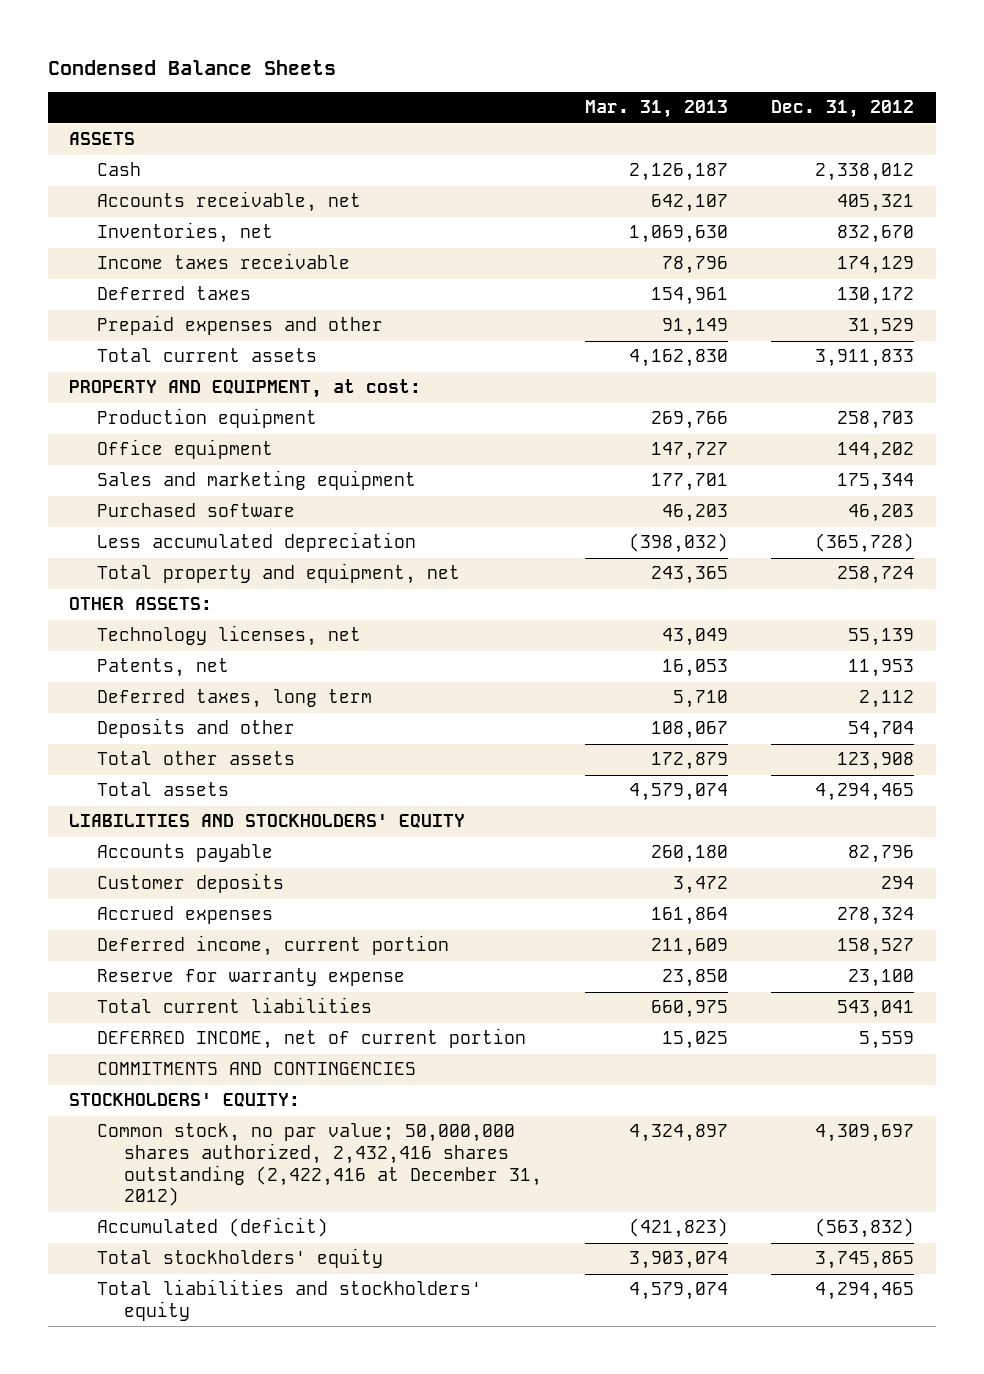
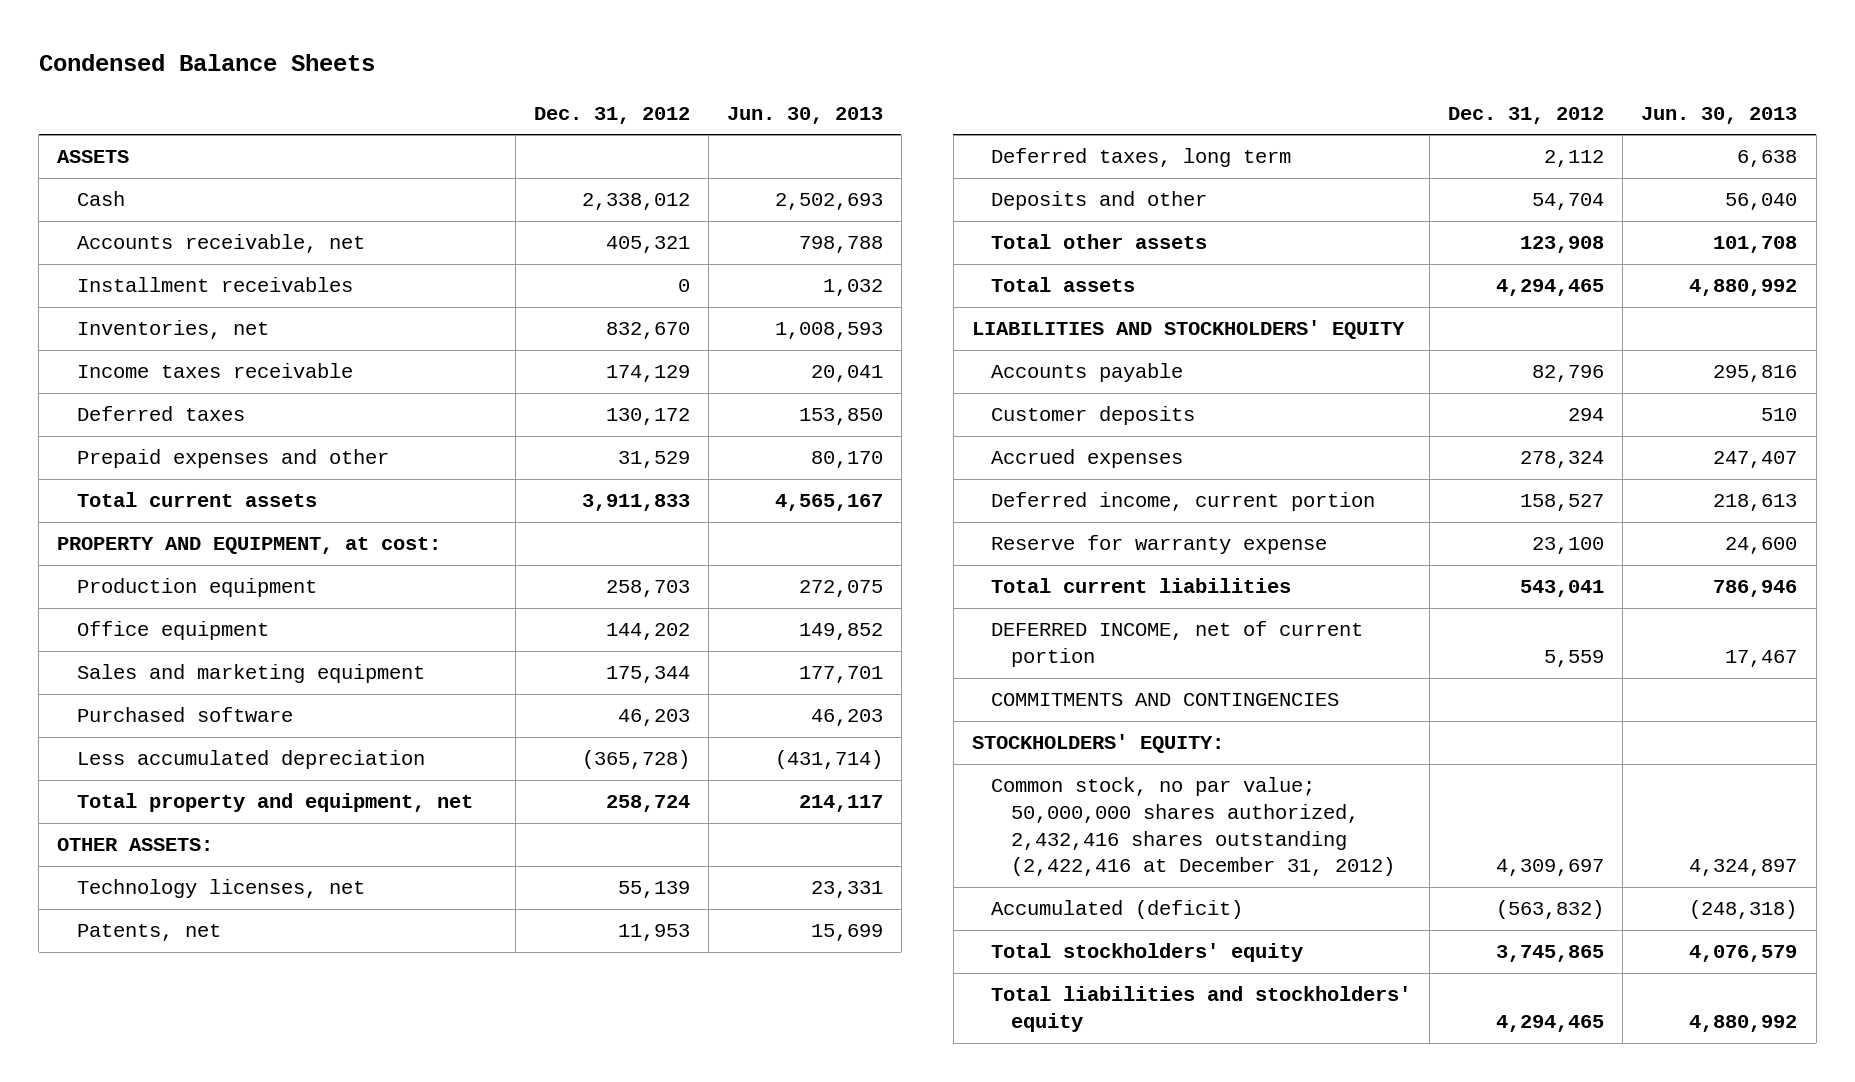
[585,100,729,119] Mar. 31, 2013 -> none
none -> [726,106,883,124] Jun. 30, 2013
none -> [76,277,353,293] Installment receivables

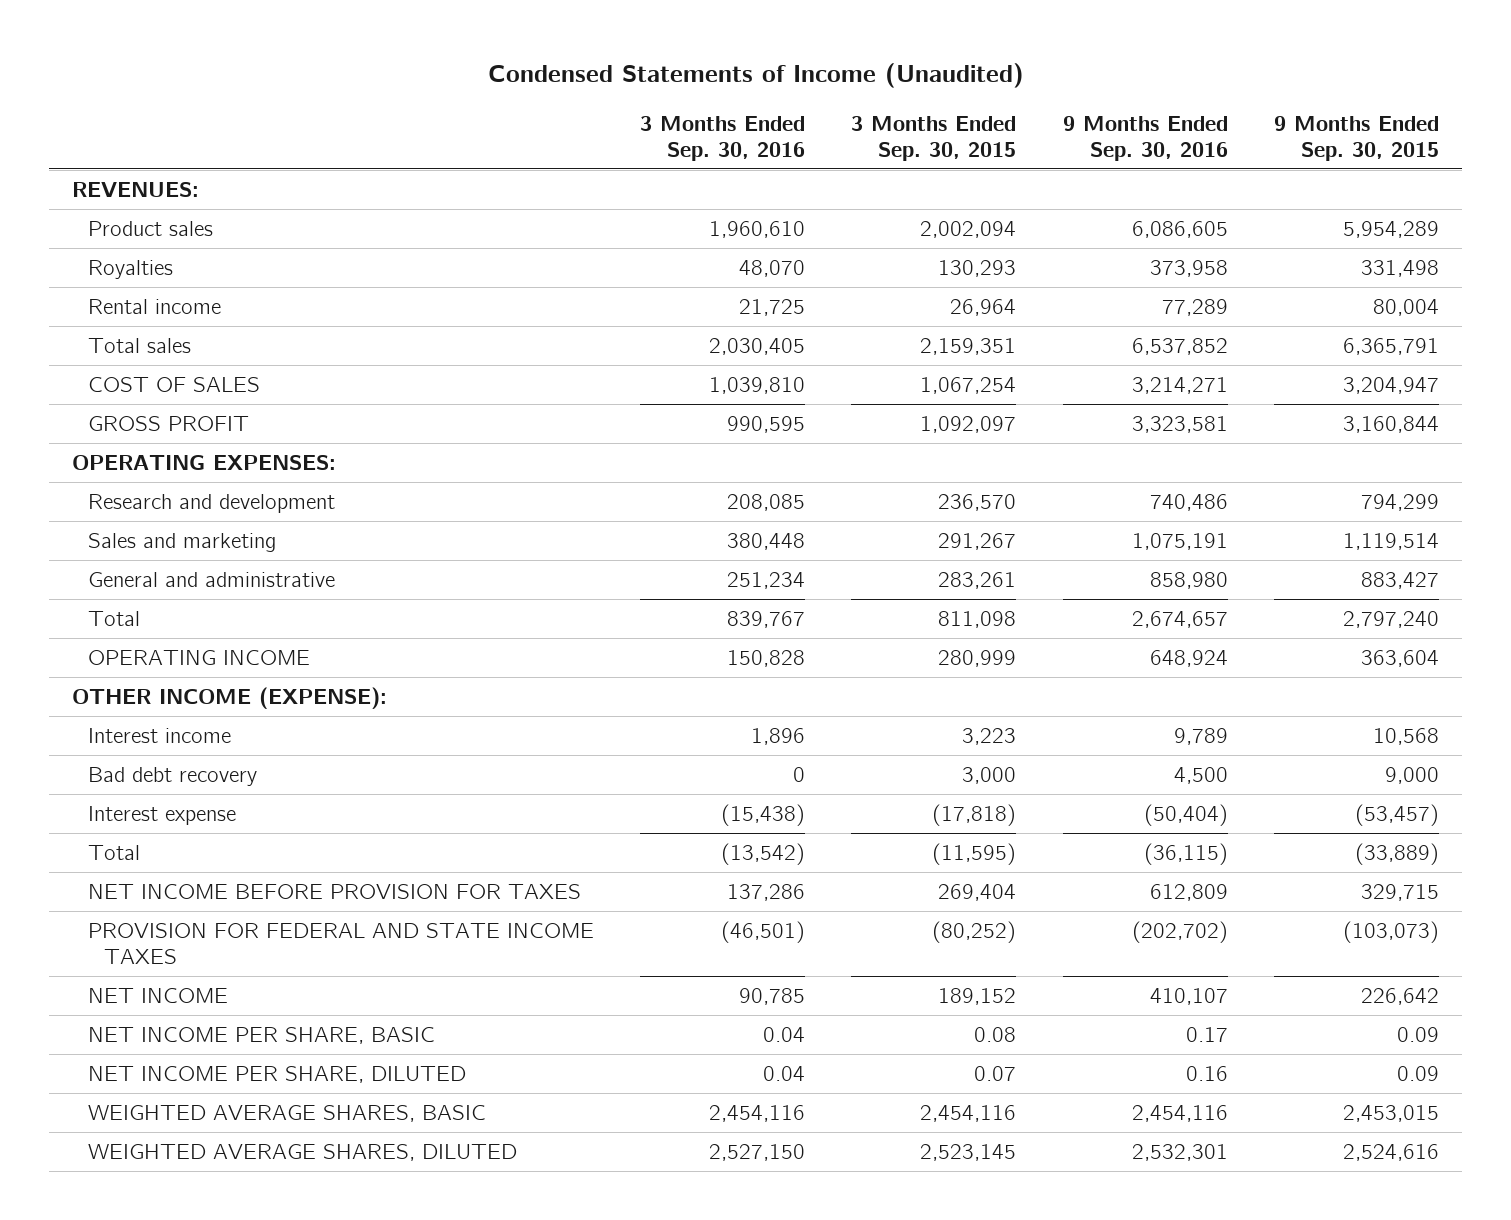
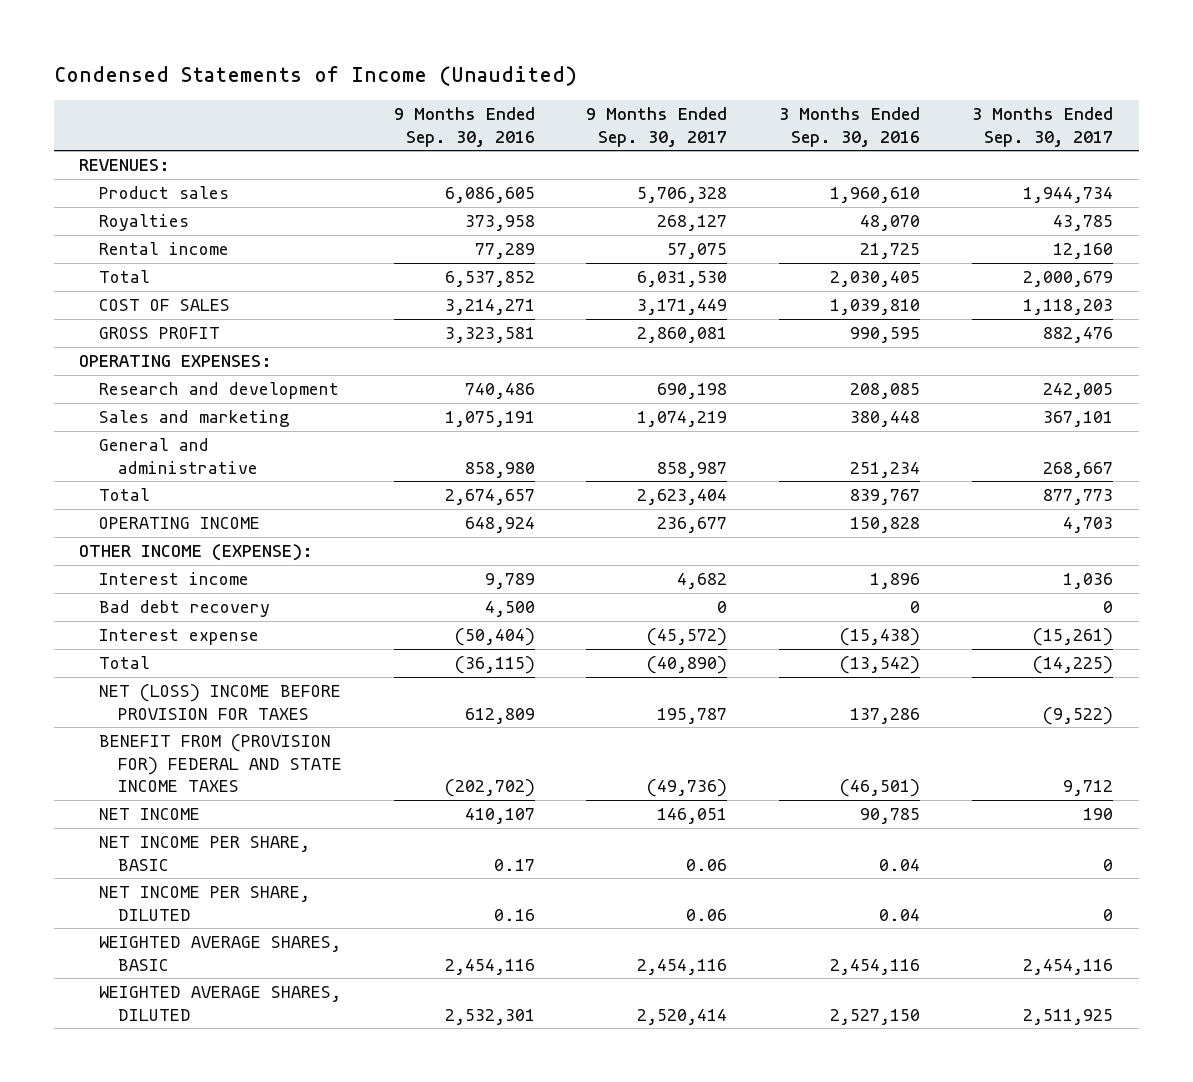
[851,116,1017,161] 3 Months Ended Sep. 30, 2015 -> none
[1273,116,1439,161] 9 Months Ended Sep. 30, 2015 -> none
none -> [586,107,728,147] 9 Months Ended Sep. 30, 2017
none -> [972,107,1114,147] 3 Months Ended Sep. 30, 2017
[87,338,191,354] Total sales -> [98,270,150,284] Total
[87,884,581,900] NET INCOME BEFORE PROVISION FOR TAXES -> [98,684,341,720] NET (LOSS) INCOME BEFORE PROVISION FOR TAXES
[87,923,594,964] PROVISION FOR FEDERAL AND STATE INCOME TAXES -> [98,734,342,793] BENEFIT FROM (PROVISION FOR) FEDERAL AND STATE INCOME TAXES

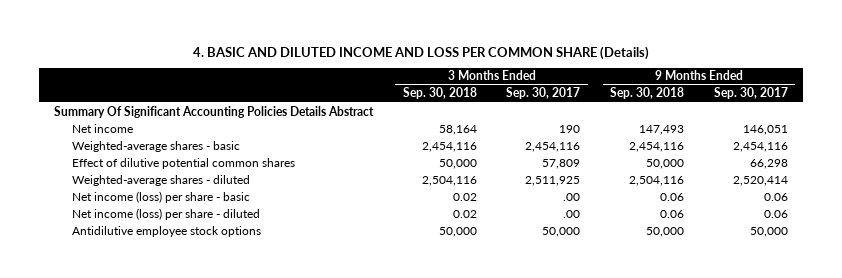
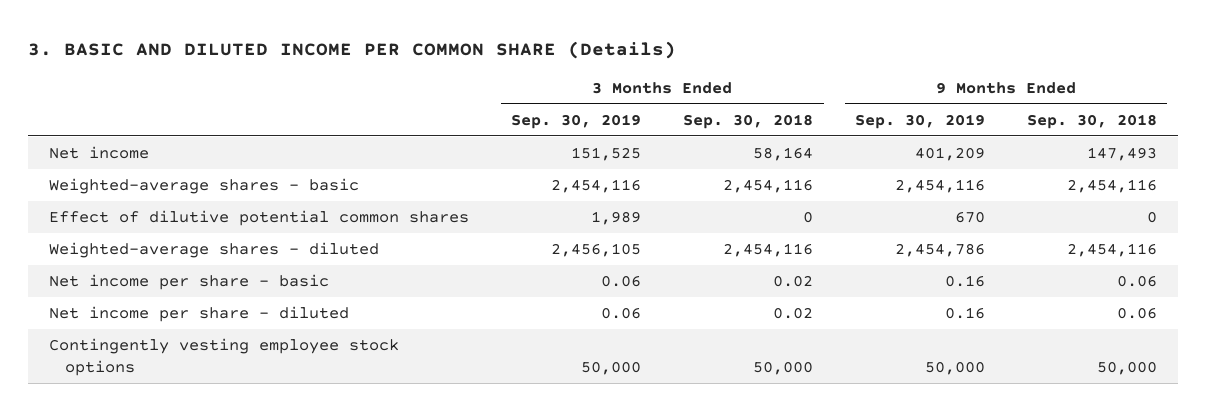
[192,45,649,60] 4. BASIC AND DILUTED INCOME AND LOSS PER COMMON SHARE (Details) -> [28,41,677,60] 3. BASIC AND DILUTED INCOME PER COMMON SHARE (Details)
[506,87,581,100] Sep. 30, 2017 -> none
[713,87,788,100] Sep. 30, 2017 -> none
none -> [511,113,642,129] Sep. 30, 2019
none -> [855,113,986,129] Sep. 30, 2019
[53,105,374,118] Summary Of Significant Accounting Policies Details Abstract -> none
[438,158,477,169] 50,000 -> [803,210,814,223] 0
[646,158,685,169] 50,000 -> [1146,210,1157,223] 0
[421,175,477,186] 2,504,116 -> [723,242,814,257] 2,454,116
[629,175,685,186] 2,504,116 -> [1066,242,1157,257] 2,454,116
[71,190,250,203] Net income (loss) per share - basic -> [49,273,330,290] Net income per share - basic
[71,207,260,220] Net income (loss) per share - diluted -> [49,305,350,322] Net income per share - diluted
[71,225,261,237] Antidilutive employee stock options -> [49,337,400,376] Contingently vesting employee stock options

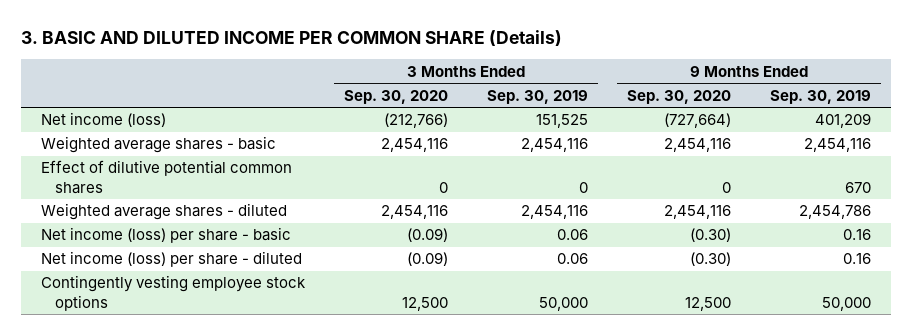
[683,113,814,129] Sep. 30, 2018 -> none
[1026,113,1157,129] Sep. 30, 2018 -> none
none -> [343,89,448,104] Sep. 30, 2020
none -> [626,89,731,104] Sep. 30, 2020
[49,145,150,159] Net income -> [40,112,166,128] Net income (loss)
[49,177,360,194] Weighted-average shares - basic -> [40,136,276,154] Weighted average shares - basic
[591,210,642,225] 1,989 -> [578,181,588,193] 0
[49,241,380,258] Weighted-average shares - diluted -> [40,203,287,221] Weighted average shares - diluted
[551,242,642,257] 2,456,105 -> [520,205,588,220] 2,454,116
[49,273,330,290] Net income per share - basic -> [40,227,291,244] Net income (loss) per share - basic
[49,305,350,322] Net income per share - diluted -> [40,251,302,268] Net income (loss) per share - diluted

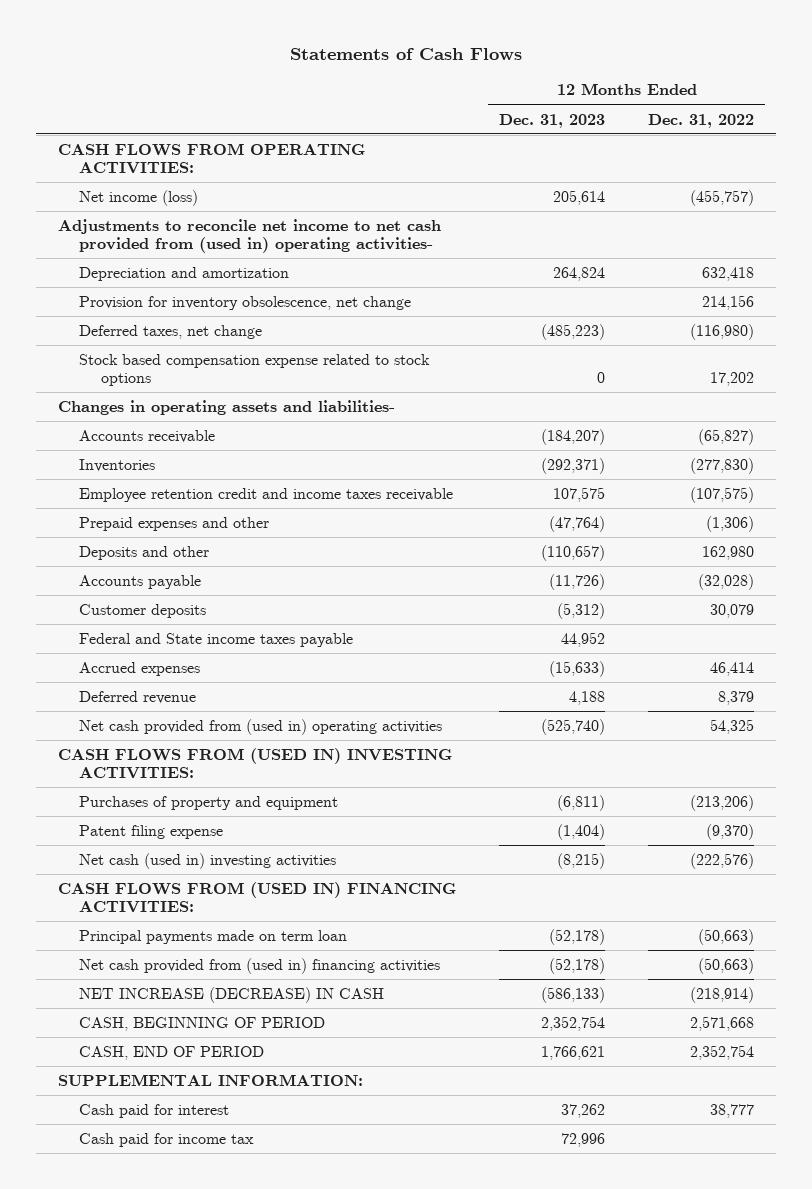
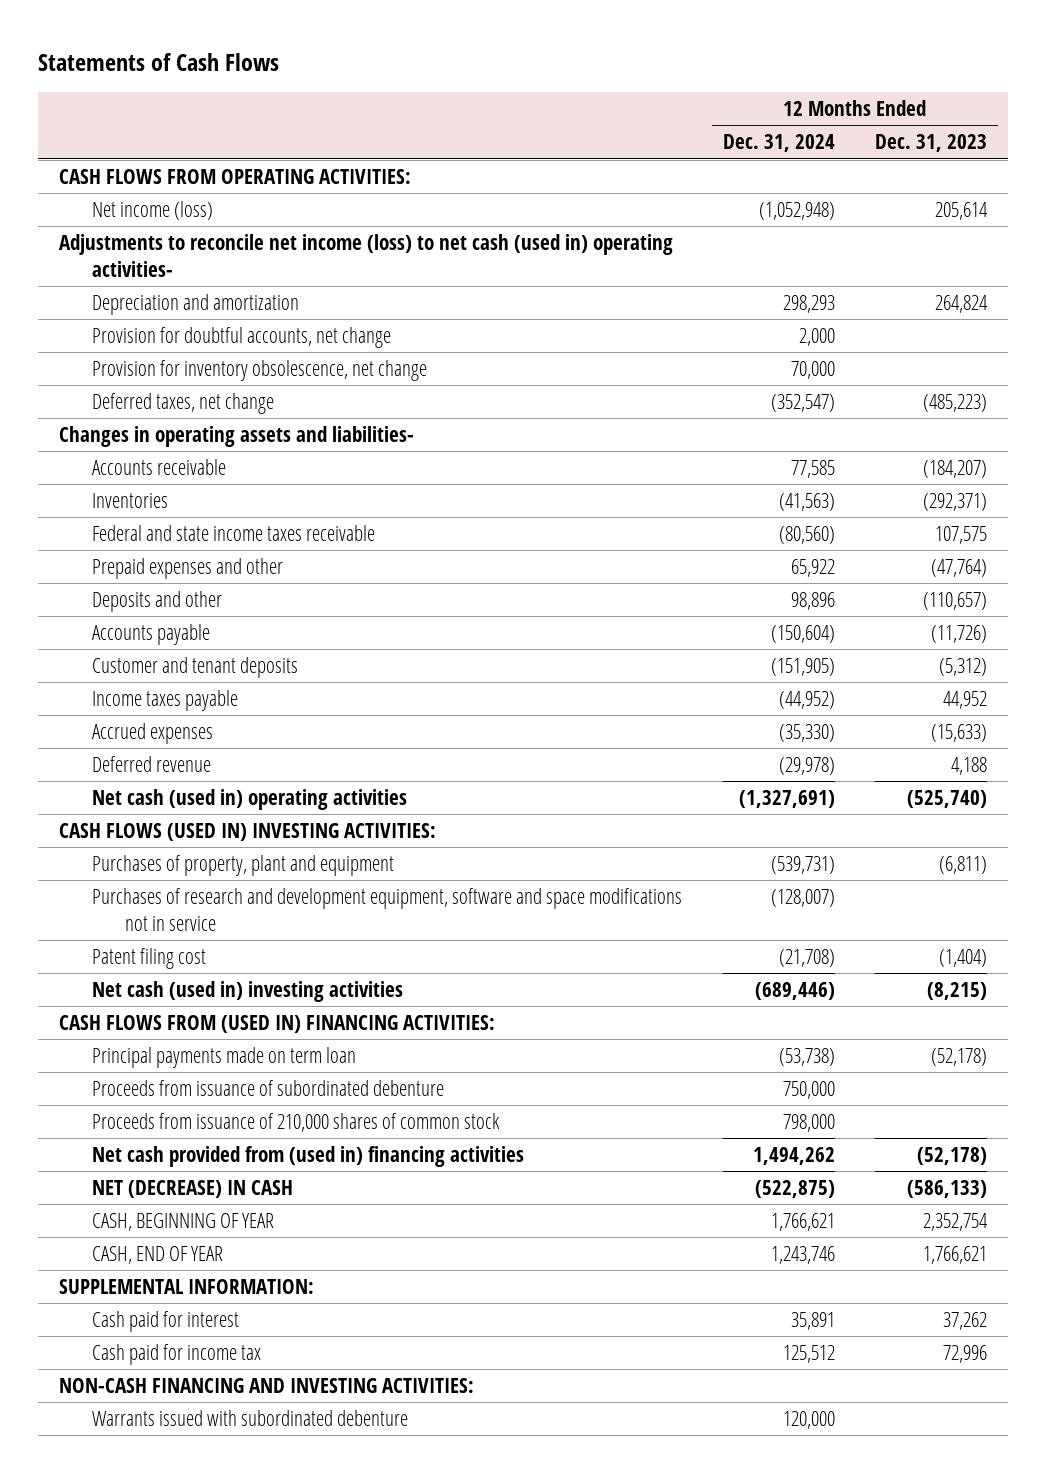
[648,113,755,128] Dec. 31, 2022 -> none
none -> [722,134,835,153] Dec. 31, 2024
[57,218,441,253] Adjustments to reconcile net income to net cash provided from (used in) operating activities- -> [58,234,673,277] Adjustments to reconcile net income (loss) to net cash (used in) operating activities-
none -> [91,327,391,349] Provision for doubtful accounts, net change
[79,353,431,386] Stock based compensation expense related to stock options -> none
[79,487,454,502] Employee retention credit and income taxes receivable -> [91,525,375,542] Federal and state income taxes receivable
[79,603,207,618] Customer deposits -> [91,657,298,679] Customer and tenant deposits
[79,632,354,647] Federal and State income taxes payable -> [91,690,238,712] Income taxes payable
[79,718,443,735] Net cash provided from (used in) operating activities -> [91,789,407,811] Net cash (used in) operating activities
[57,747,452,779] CASH FLOWS FROM (USED IN) INVESTING ACTIVITIES: -> [58,823,436,842] CASH FLOWS (USED IN) INVESTING ACTIVITIES:
[79,795,339,810] Purchases of property and equipment -> [91,855,394,877] Purchases of property, plant and equipment
none -> [91,888,682,931] Purchases of research and development equipment, software and space modifications not in service
[79,824,224,839] Patent filing expense -> [91,948,206,970] Patent filing cost
none -> [91,1080,444,1097] Proceeds from issuance of subordinated debenture
none -> [91,1113,500,1133] Proceeds from issuance of 210,000 shares of common stock
[79,986,385,1003] NET INCREASE (DECREASE) IN CASH -> [91,1180,293,1199] NET (DECREASE) IN CASH
[79,1016,326,1031] CASH, BEGINNING OF PERIOD -> [91,1213,274,1232] CASH, BEGINNING OF YEAR
[79,1045,265,1060] CASH, END OF PERIOD -> [91,1246,223,1265] CASH, END OF YEAR
none -> [58,1378,474,1394] NON-CASH FINANCING AND INVESTING ACTIVITIES:
none -> [91,1410,408,1427] Warrants issued with subordinated debenture

